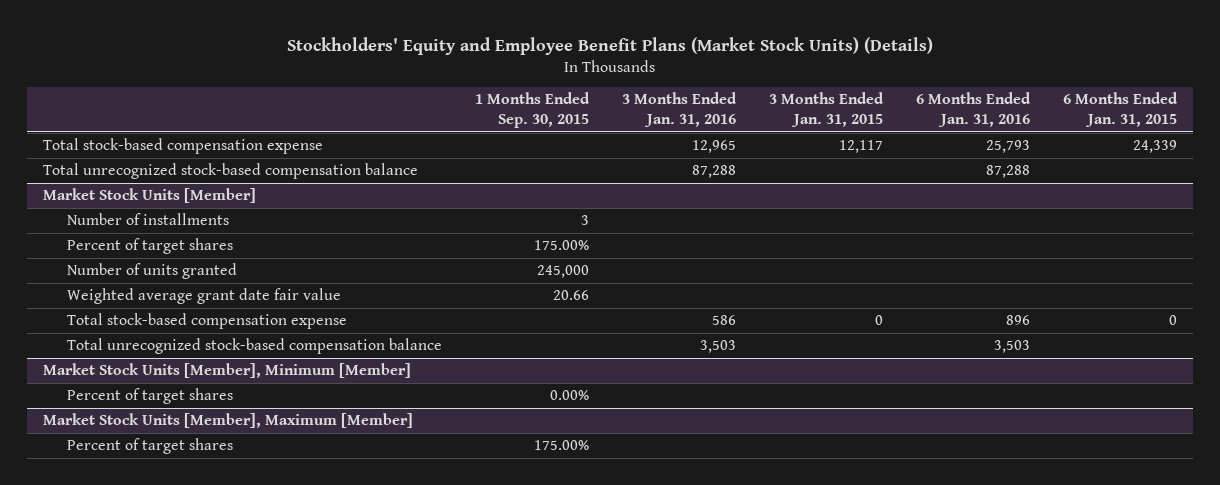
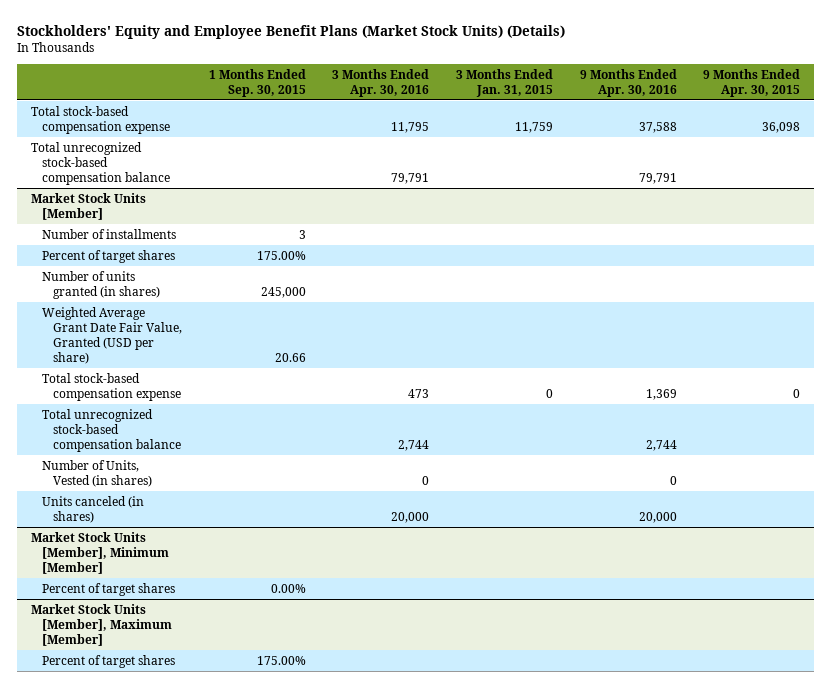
[621,92,737,127] 3 Months Ended Jan. 31, 2016 -> none
[915,92,1031,127] 6 Months Ended Jan. 31, 2016 -> none
[1062,92,1178,127] 6 Months Ended Jan. 31, 2015 -> none
none -> [332,68,430,97] 3 Months Ended Apr. 30, 2016
none -> [579,68,677,97] 9 Months Ended Apr. 30, 2016
none -> [703,68,801,97] 9 Months Ended Apr. 30, 2015
[838,140,883,154] 12,117 -> [515,121,554,133] 11,759
[66,263,237,280] Number of units granted -> [41,270,161,299] Number of units granted (in shares)
[66,288,341,305] Weighted average grant date fair value -> [41,306,183,365] Weighted Average Grant Date Fair Value, Granted (USD per share)
none -> [41,459,153,487] Number of Units, Vested (in shares)
none -> [41,495,144,523] Units canceled (in shares)

